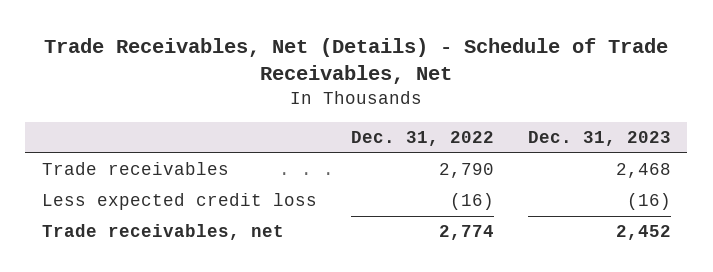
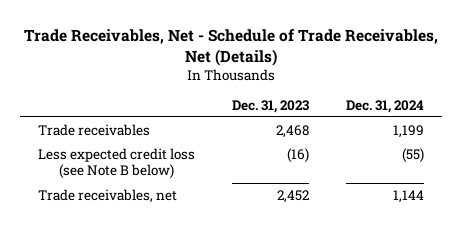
[44,37,669,85] Trade Receivables, Net (Details) - Schedule of Trade Receivables, Net -> [23,28,438,66] Trade Receivables, Net - Schedule of Trade Receivables, Net (Details)
[350,131,494,147] Dec. 31, 2022 -> none
none -> [345,99,424,113] Dec. 31, 2024
[42,193,318,211] Less expected credit loss -> [38,147,196,180] Less expected credit loss (see Note B below)

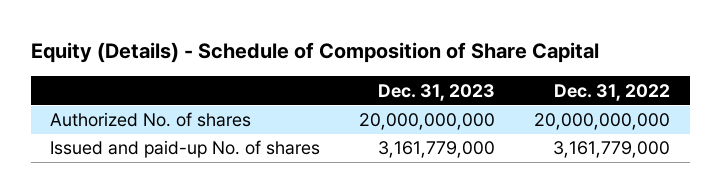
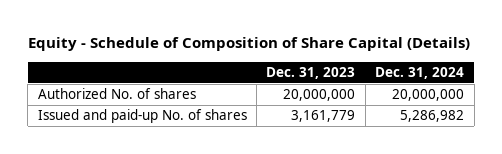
[30,42,599,64] Equity (Details) - Schedule of Composition of Share Capital -> [27,37,470,52] Equity - Schedule of Composition of Share Capital (Details)
[554,83,671,101] Dec. 31, 2022 -> none
none -> [375,66,465,79] Dec. 31, 2024
[359,113,496,131] 20,000,000,000 -> [283,89,356,102] 20,000,000
[378,141,496,159] 3,161,779,000 -> [291,110,356,123] 3,161,779

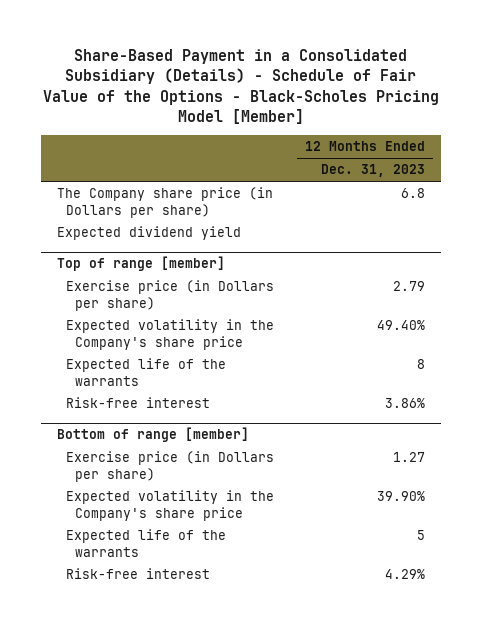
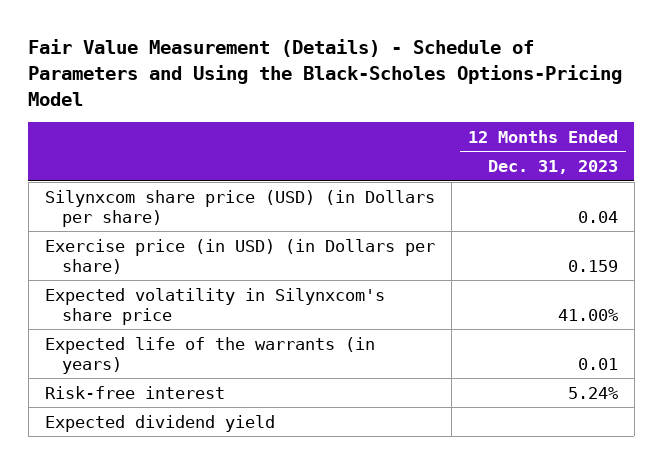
[43,49,440,124] Share-Based Payment in a Consolidated Subsidiary (Details) - Schedule of Fair Value of the Options - Black-Scholes Pricing Model [Member] -> [28,39,623,106] Fair Value Measurement (Details) - Schedule of Parameters and Using the Black-Scholes Options-Pricing Model
[56,187,273,218] The Company share price (in Dollars per share) -> [44,189,435,227] Silynxcom share price (USD) (in Dollars per share)
[401,188,426,199] 6.8 -> [577,210,618,223] 0.04
none -> [44,238,435,274] Exercise price (in USD) (in Dollars per share)
none -> [44,287,385,325] Expected volatility in Silynxcom's share price
none -> [44,336,375,374] Expected life of the warrants (in years)
none -> [44,385,225,399] Risk-free interest
[56,256,225,272] Top of range [member] -> none
[66,280,275,311] Exercise price (in Dollars per share) -> none
[66,319,275,350] Expected volatility in the Company's share price -> none
[66,358,227,386] Expected life of the warrants -> none
[66,397,211,409] Risk-free interest -> none
[56,427,249,443] Bottom of range [member] -> none
[66,451,275,482] Exercise price (in Dollars per share) -> none
[66,490,275,521] Expected volatility in the Company's share price -> none
[66,529,227,557] Expected life of the warrants -> none
[66,568,211,580] Risk-free interest -> none

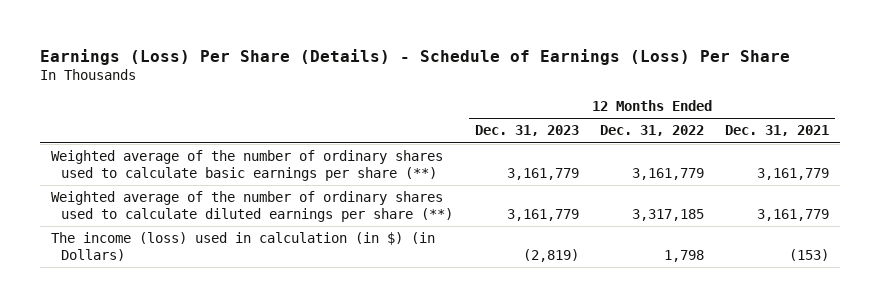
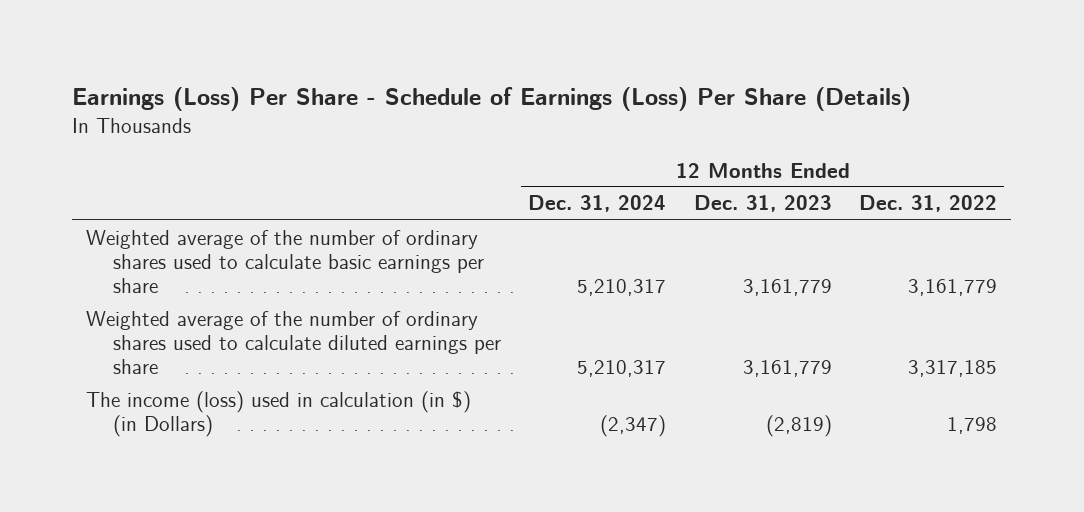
[40,48,791,65] Earnings (Loss) Per Share (Details) - Schedule of Earnings (Loss) Per Share -> [72,86,912,111] Earnings (Loss) Per Share - Schedule of Earnings (Loss) Per Share (Details)
[725,125,830,137] Dec. 31, 2021 -> none
none -> [528,195,667,213] Dec. 31, 2024
[51,150,444,181] Weighted average of the number of ordinary shares used to calculate basic earnings per share (**) -> [86,229,484,294] Weighted average of the number of ordinary shares used to calculate basic earnings per share
[51,191,454,222] Weighted average of the number of ordinary shares used to calculate diluted earnings per share (**) -> [86,310,501,375] Weighted average of the number of ordinary shares used to calculate diluted earnings per share

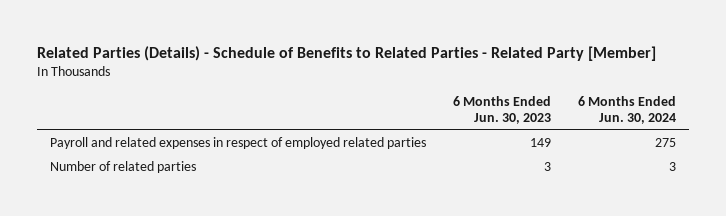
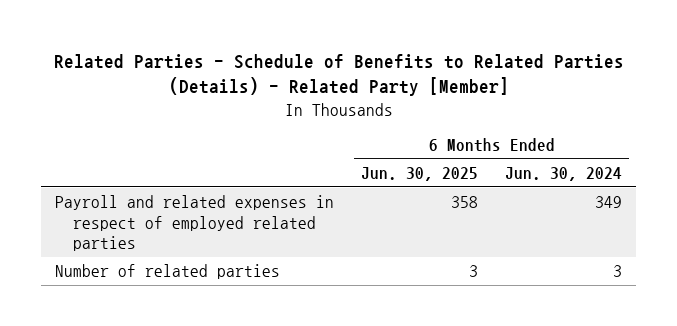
[36,45,656,61] Related Parties (Details) - Schedule of Benefits to Related Parties - Related Party [Member] -> [53,53,624,97] Related Parties - Schedule of Benefits to Related Parties (Details) - Related Party [Member]
[452,95,551,125] 6 Months Ended Jun. 30, 2023 -> none
none -> [361,166,479,181] Jun. 30, 2025
[654,138,676,148] 275 -> [595,196,623,209] 349

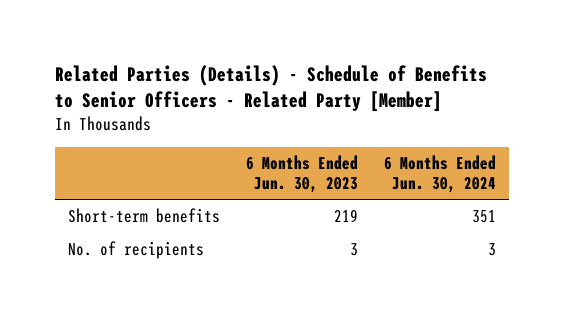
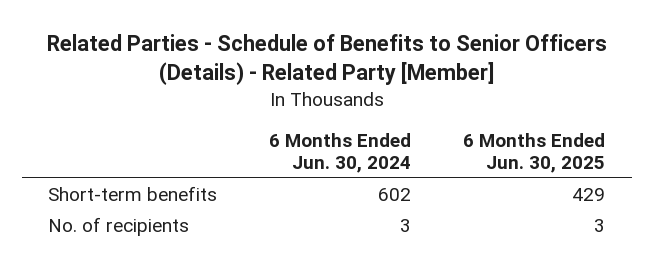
[55,65,488,113] Related Parties (Details) - Schedule of Benefits to Senior Officers - Related Party [Member] -> [46,33,607,86] Related Parties - Schedule of Benefits to Senior Officers (Details) - Related Party [Member]
[246,155,359,193] 6 Months Ended Jun. 30, 2023 -> none
none -> [463,133,606,174] 6 Months Ended Jun. 30, 2025
[472,210,497,224] 351 -> [378,188,412,202] 602

